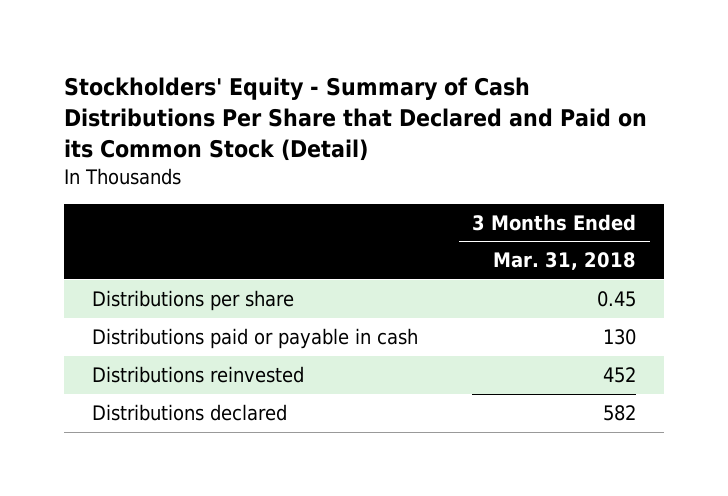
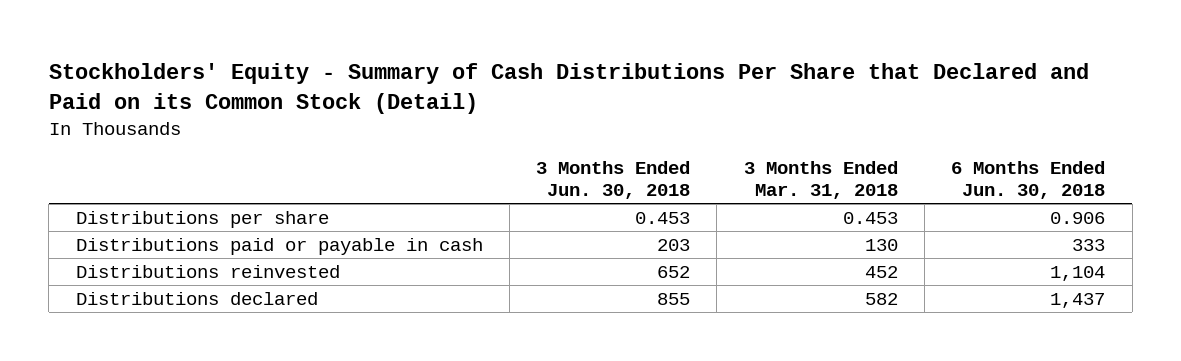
none -> [536,160,691,199] 3 Months Ended Jun. 30, 2018
none -> [951,160,1106,199] 6 Months Ended Jun. 30, 2018
[597,291,637,308] 0.45 -> [842,211,898,224] 0.453

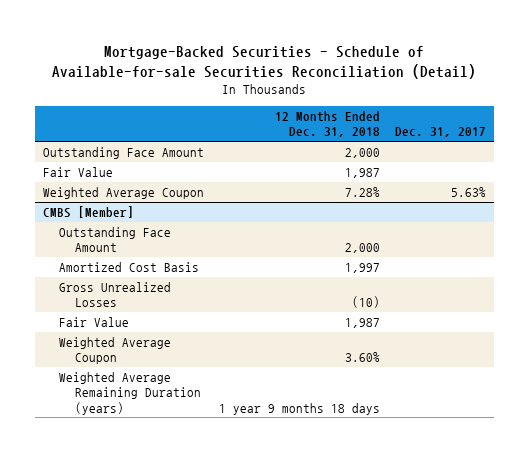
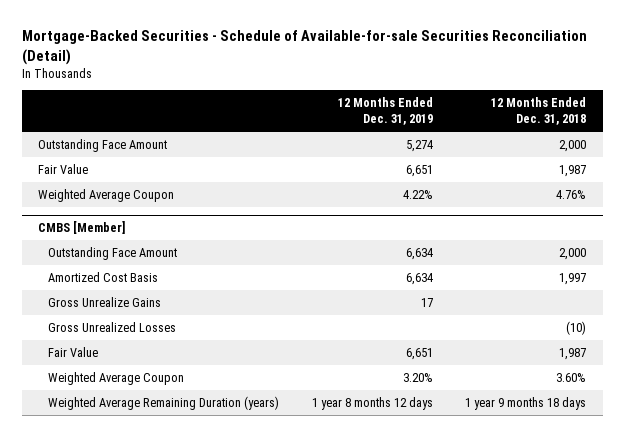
[395,127,487,138] Dec. 31, 2017 -> none
none -> [337,97,433,126] 12 Months Ended Dec. 31, 2019
[344,186,380,197] 7.28% -> [556,189,587,199] 4.76%
none -> [47,296,161,307] Gross Unrealize Gains

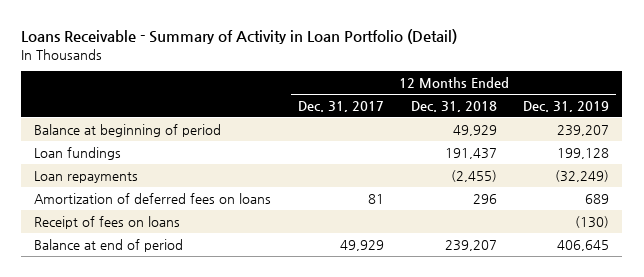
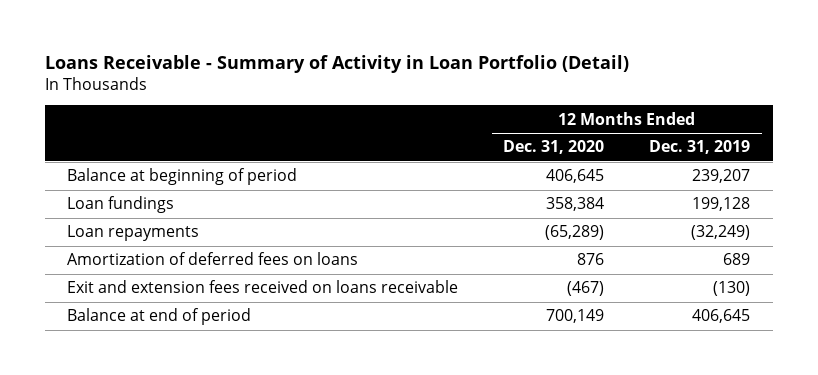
[298,100,385,112] Dec. 31, 2017 -> none
[410,100,497,112] Dec. 31, 2018 -> none
none -> [503,140,605,155] Dec. 31, 2020
[34,215,181,229] Receipt of fees on loans -> [67,280,459,294] Exit and extension fees received on loans receivable

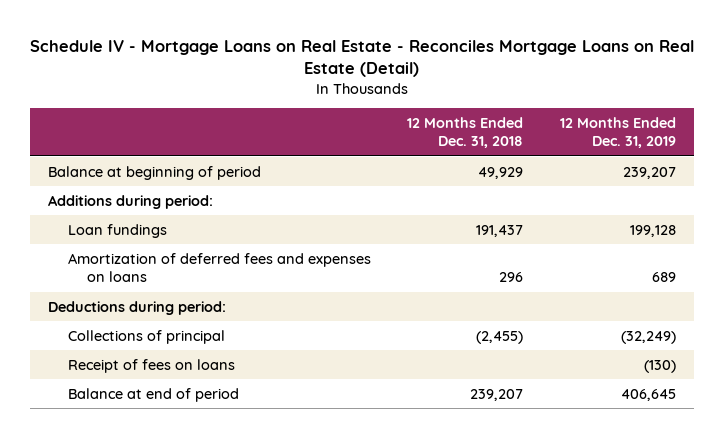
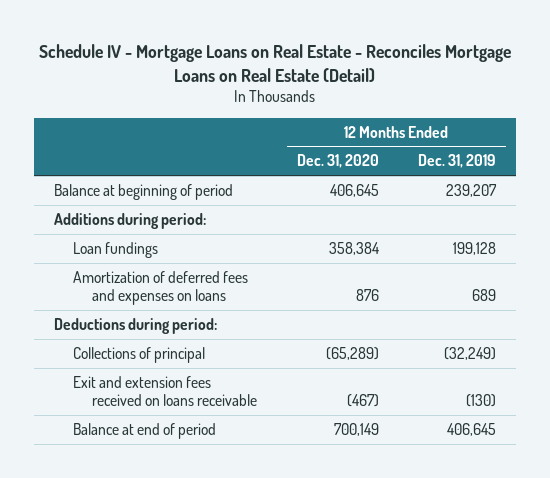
[407,116,524,149] 12 Months Ended Dec. 31, 2018 -> none
none -> [296,154,379,169] Dec. 31, 2020
[67,358,235,373] Receipt of fees on loans -> none
none -> [72,375,258,407] Exit and extension fees received on loans receivable

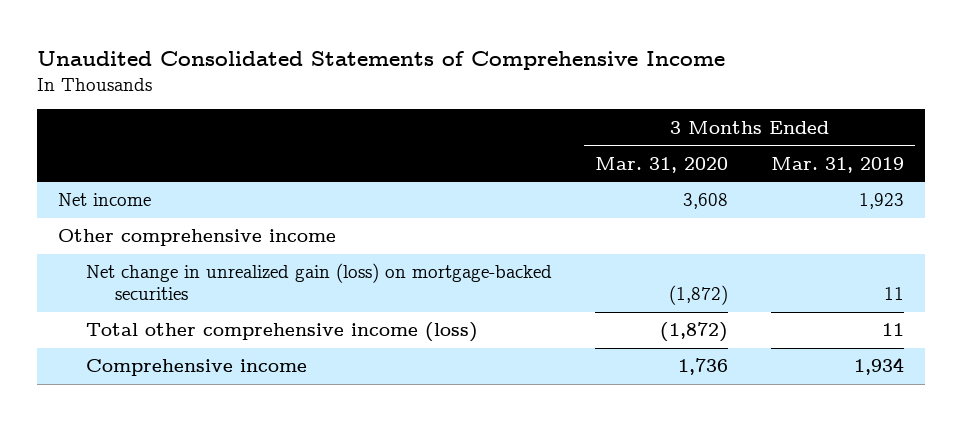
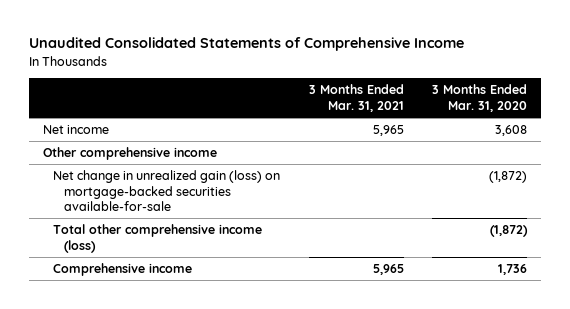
[771,156,905,173] Mar. 31, 2019 -> none
none -> [308,84,404,112] 3 Months Ended Mar. 31, 2021
[86,263,553,301] Net change in unrealized gain (loss) on mortgage-backed securities -> [53,170,281,212] Net change in unrealized gain (loss) on mortgage-backed securities available-for-sale

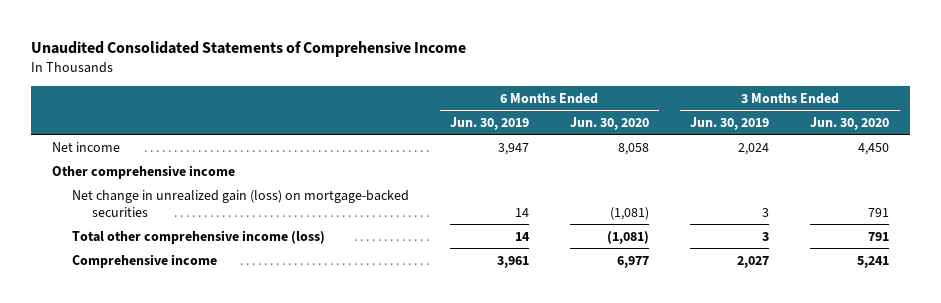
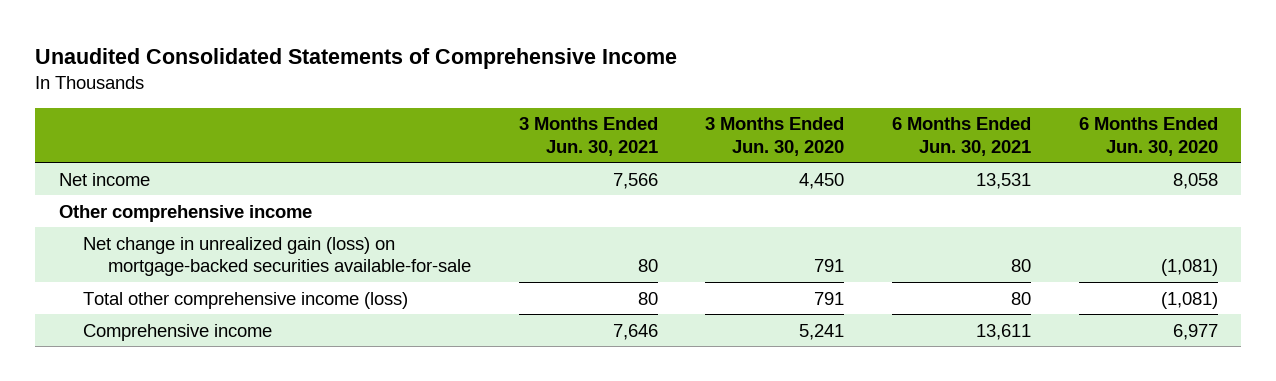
[449,116,529,130] Jun. 30, 2019 -> none
[690,116,770,130] Jun. 30, 2019 -> none
none -> [518,117,658,156] 3 Months Ended Jun. 30, 2021
none -> [891,117,1031,156] 6 Months Ended Jun. 30, 2021
[71,189,409,217] Net change in unrealized gain (loss) on mortgage-backed securities -> [83,236,471,276] Net change in unrealized gain (loss) on mortgage-backed securities available-for-sale

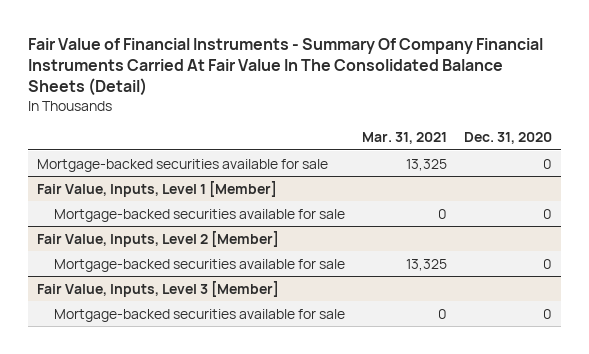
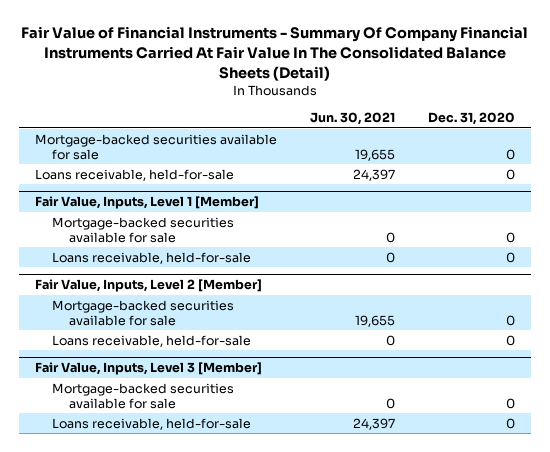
[361,132,447,145] Mar. 31, 2021 -> none
none -> [309,112,395,126] Jun. 30, 2021
none -> [35,168,235,181] Loans receivable, held-for-sale
none -> [51,251,251,264] Loans receivable, held-for-sale
none -> [51,334,251,347] Loans receivable, held-for-sale
none -> [51,417,251,430] Loans receivable, held-for-sale

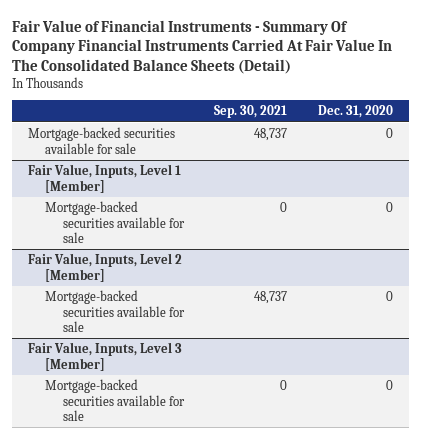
[309,112,395,126] Jun. 30, 2021 -> none
none -> [214,105,288,119] Sep. 30, 2021
[35,168,235,181] Loans receivable, held-for-sale -> none
[51,251,251,264] Loans receivable, held-for-sale -> none
[51,334,251,347] Loans receivable, held-for-sale -> none
[51,417,251,430] Loans receivable, held-for-sale -> none

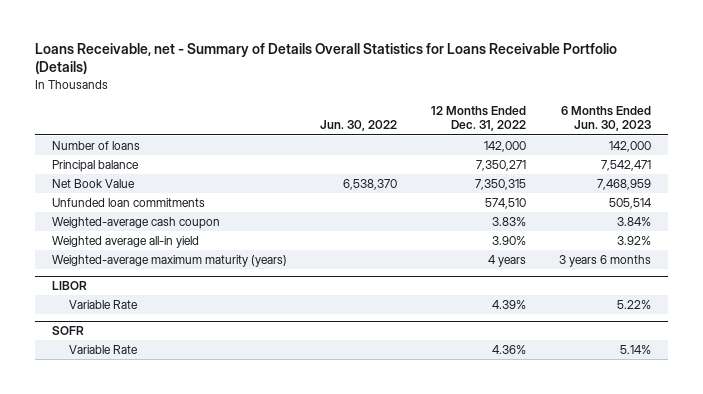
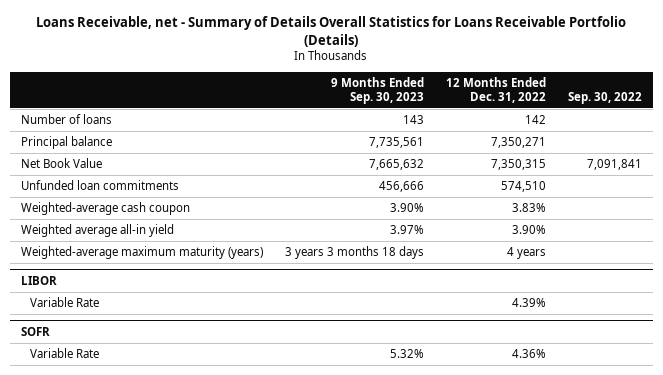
[320,120,398,132] Jun. 30, 2022 -> none
[561,105,652,132] 6 Months Ended Jun. 30, 2023 -> none
none -> [330,76,424,104] 9 Months Ended Sep. 30, 2023
none -> [568,91,643,104] Sep. 30, 2022
[483,140,526,152] 142,000 -> [524,115,546,125] 142

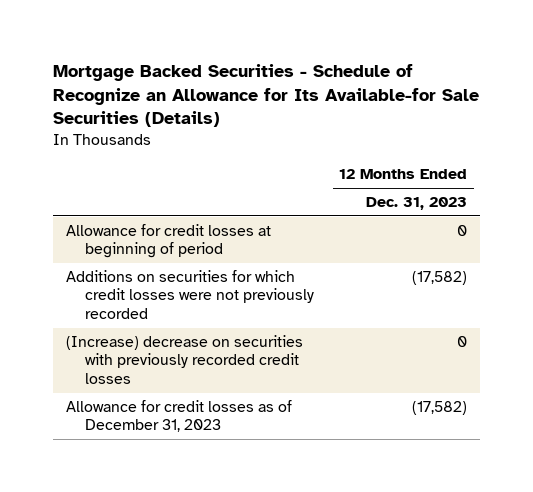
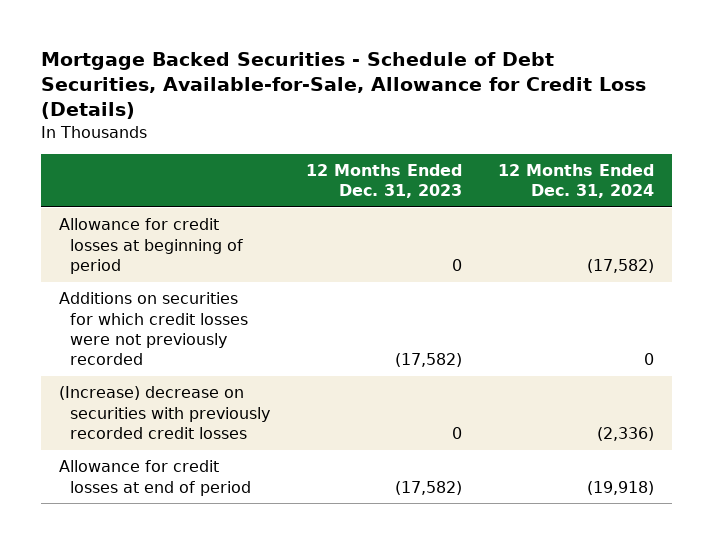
[53,63,480,128] Mortgage Backed Securities - Schedule of Recognize an Allowance for Its Available-for Sale Securities (Details) -> [40,51,646,119] Mortgage Backed Securities - Schedule of Debt Securities, Available-for-Sale, Allowance for Credit Loss (Details)
none -> [497,163,654,199] 12 Months Ended Dec. 31, 2024
[65,400,292,433] Allowance for credit losses as of December 31, 2023 -> [58,460,252,496] Allowance for credit losses at end of period

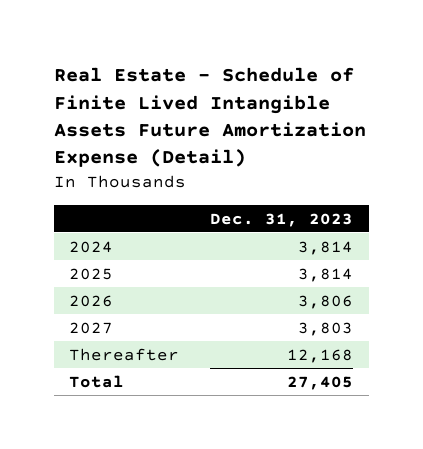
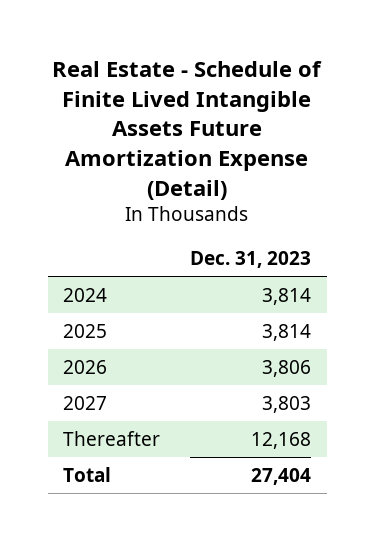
[287,375,354,390] 27,405 -> [251,467,312,485] 27,404

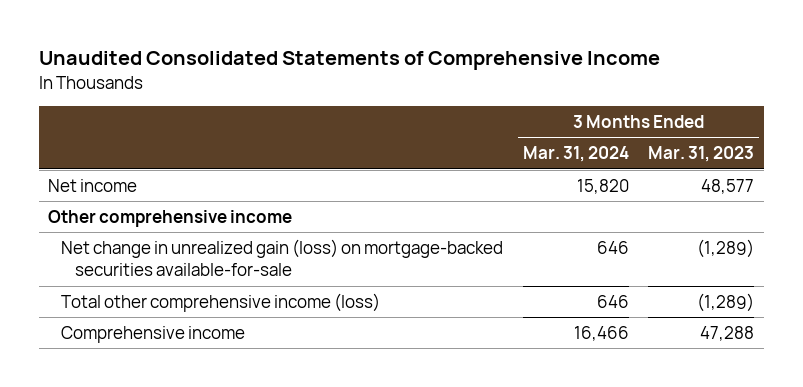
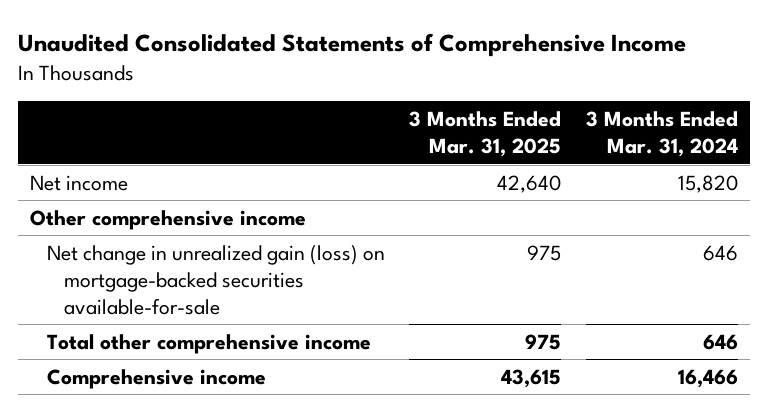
[648,146,755,163] Mar. 31, 2023 -> none
none -> [409,110,562,158] 3 Months Ended Mar. 31, 2025
[61,292,381,312] Total other comprehensive income (loss) -> [47,333,372,354] Total other comprehensive income

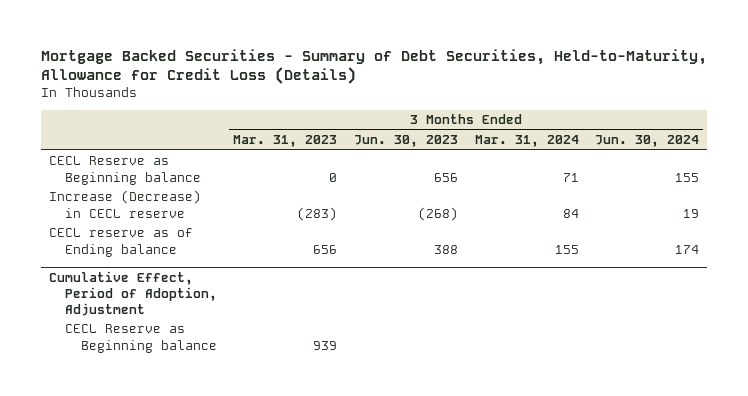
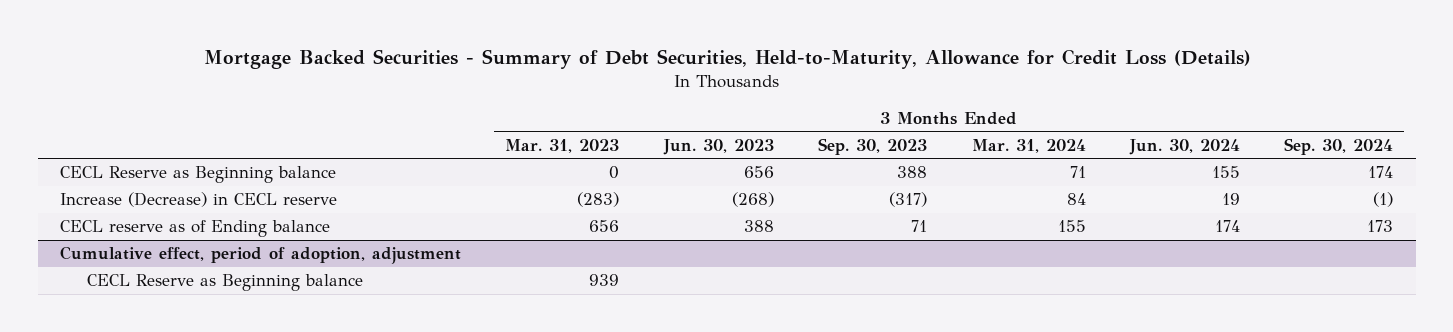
none -> [818,137,928,155] Sep. 30, 2023
none -> [1284,137,1394,155] Sep. 30, 2024
[49,270,217,316] Cumulative Effect, Period of Adoption, Adjustment -> [59,246,461,265] Cumulative effect, period of adoption, adjustment

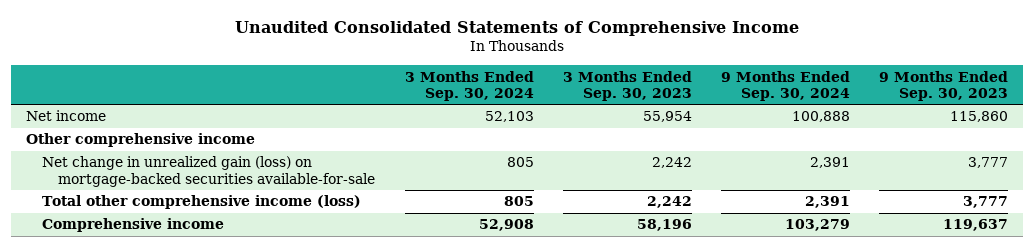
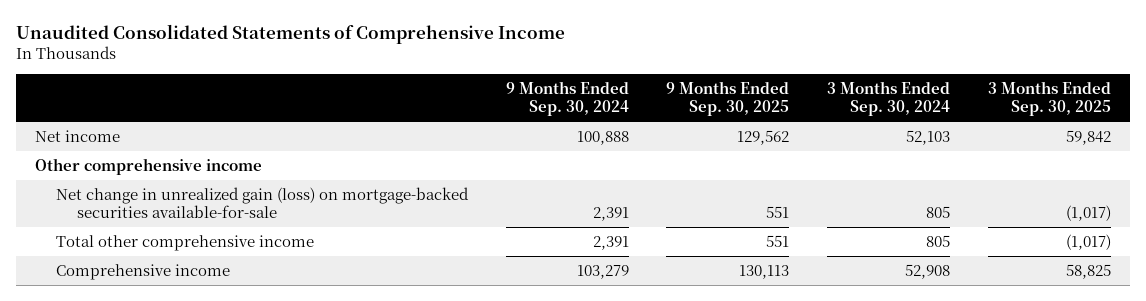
[562,70,692,102] 3 Months Ended Sep. 30, 2023 -> none
[879,70,1009,102] 9 Months Ended Sep. 30, 2023 -> none
none -> [666,81,790,117] 9 Months Ended Sep. 30, 2025
none -> [987,81,1111,117] 3 Months Ended Sep. 30, 2025
[42,195,362,210] Total other comprehensive income (loss) -> [55,235,314,252] Total other comprehensive income

